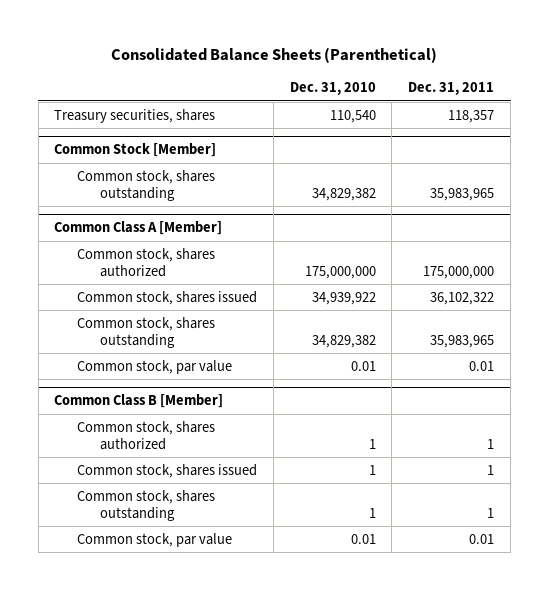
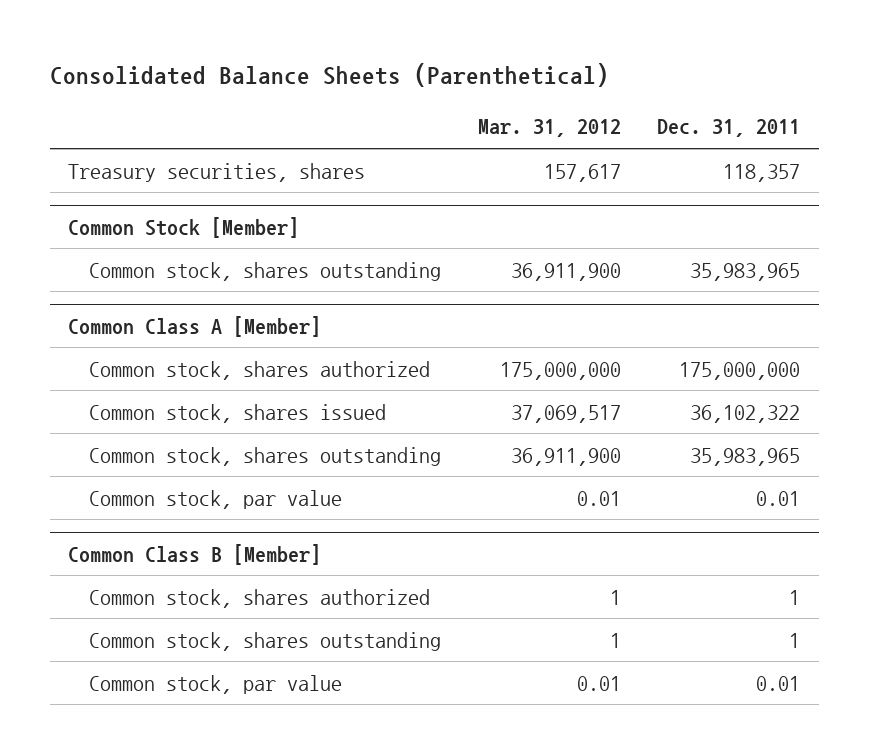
[289,82,376,96] Dec. 31, 2010 -> none
none -> [477,119,621,138] Mar. 31, 2012
[77,463,258,478] Common stock, shares issued -> none

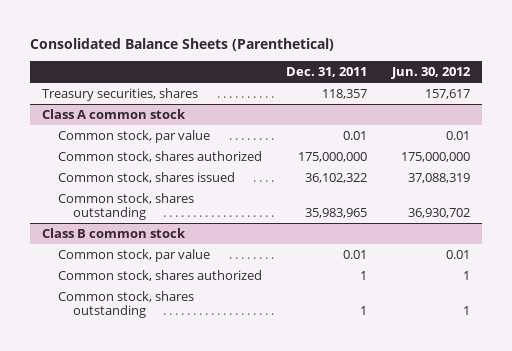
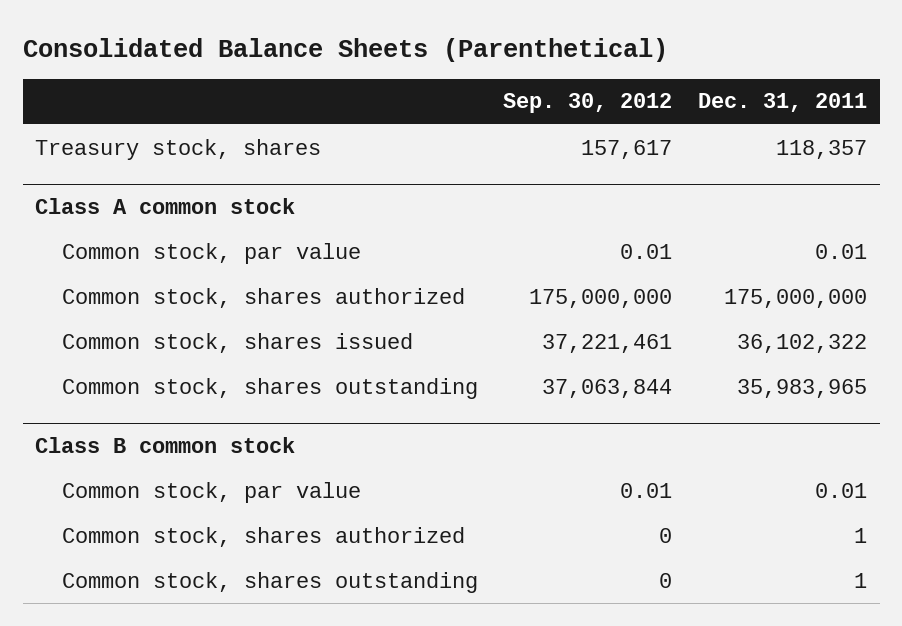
[390,67,471,80] Jun. 30, 2012 -> none
none -> [503,93,673,114] Sep. 30, 2012
[42,87,199,101] Treasury securities, shares -> [35,138,322,160] Treasury stock, shares

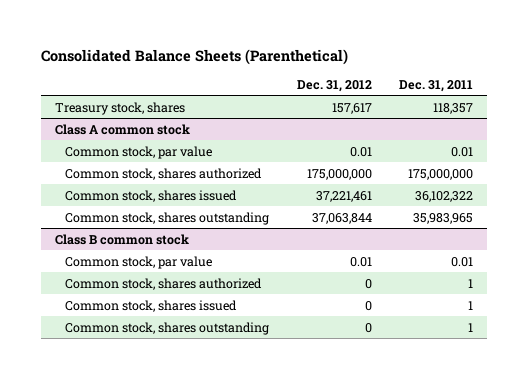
[503,93,673,114] Sep. 30, 2012 -> none
none -> [296,79,372,92] Dec. 31, 2012
none -> [65,299,238,312] Common stock, shares issued

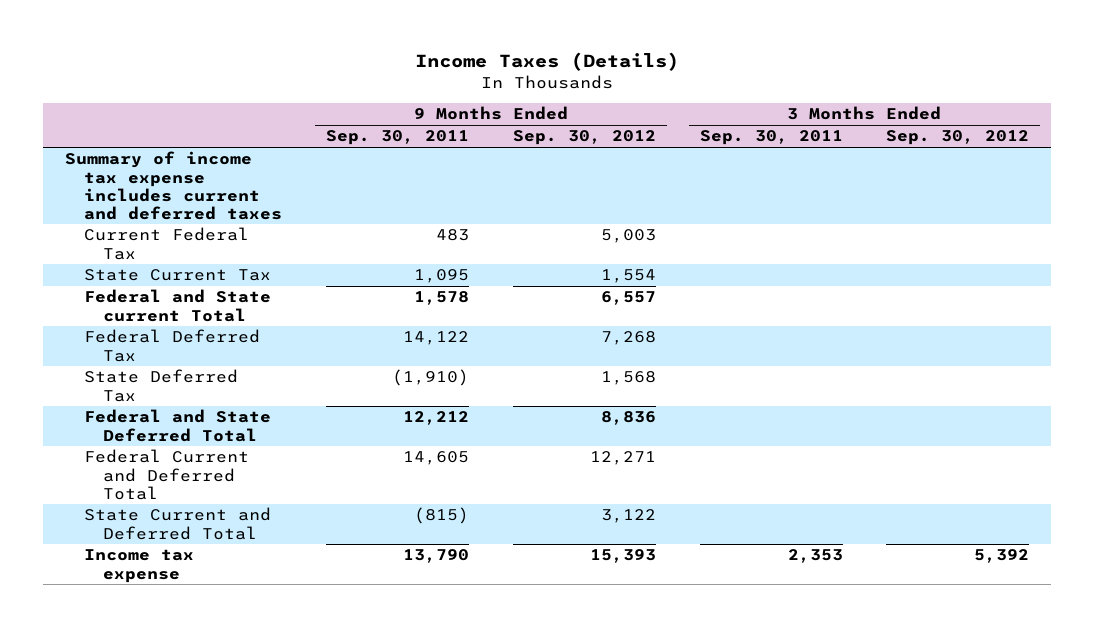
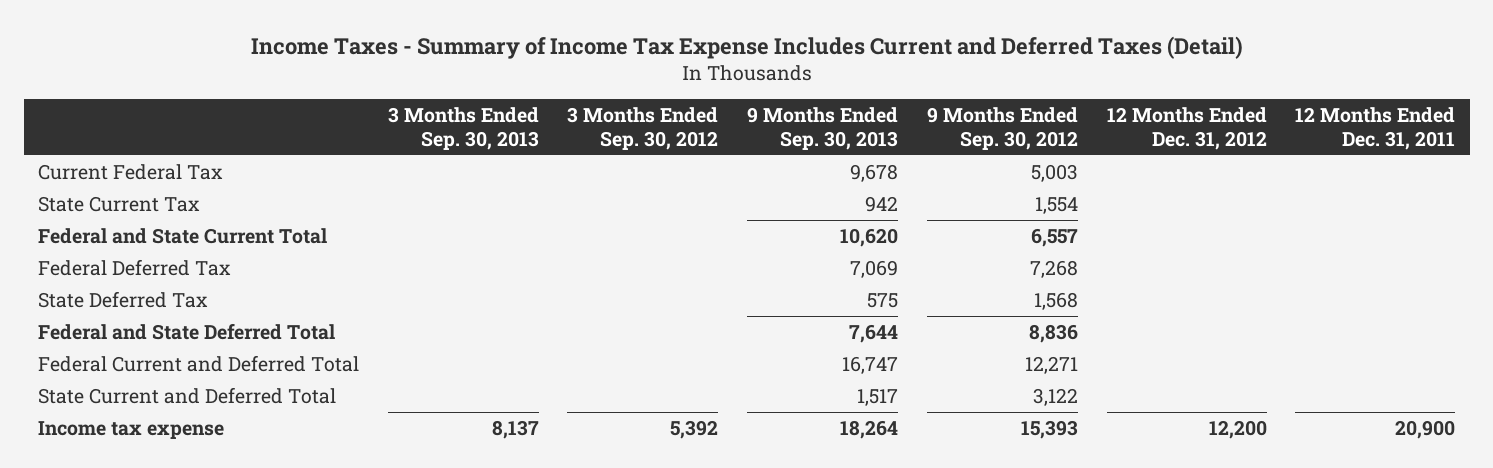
[415,52,680,72] Income Taxes (Details) -> [250,35,1243,59] Income Taxes - Summary of Income Tax Expense Includes Current and Deferred Taxes (Detail)
[326,130,470,146] Sep. 30, 2011 -> none
[699,130,843,146] Sep. 30, 2011 -> none
none -> [387,106,539,150] 3 Months Ended Sep. 30, 2013
none -> [747,106,899,150] 9 Months Ended Sep. 30, 2013
none -> [1106,106,1267,150] 12 Months Ended Dec. 31, 2012
none -> [1295,106,1456,150] 12 Months Ended Dec. 31, 2011
[65,151,283,220] Summary of income tax expense includes current and deferred taxes -> none
[84,289,272,322] Federal and State current Total -> [37,227,327,244] Federal and State Current Total

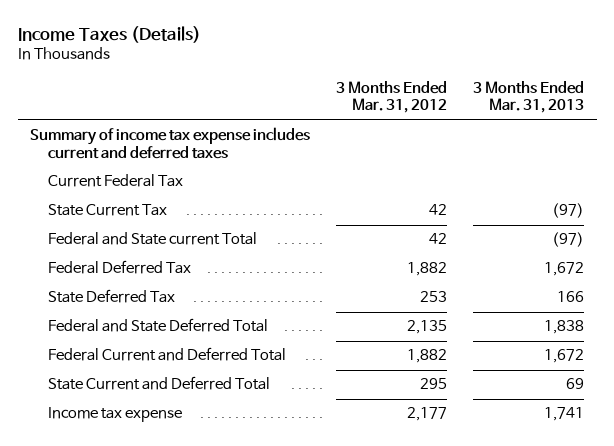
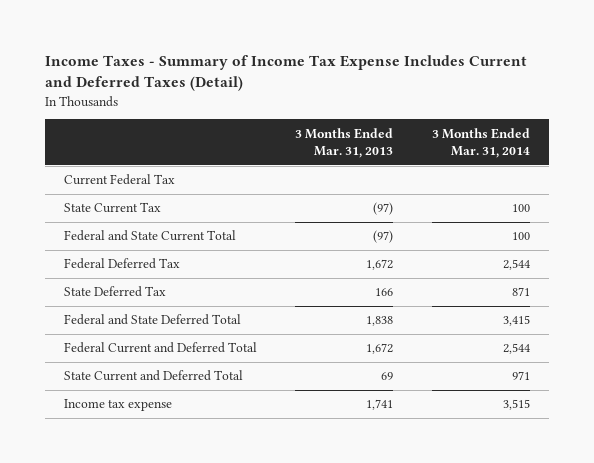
[17,25,201,43] Income Taxes (Details) -> [45,55,528,92] Income Taxes - Summary of Income Tax Expense Includes Current and Deferred Taxes (Detail)
[336,80,448,114] 3 Months Ended Mar. 31, 2012 -> none
none -> [431,127,530,159] 3 Months Ended Mar. 31, 2014
[30,127,311,160] Summary of income tax expense includes current and deferred taxes -> none
[47,232,257,246] Federal and State current Total -> [64,230,237,242] Federal and State Current Total

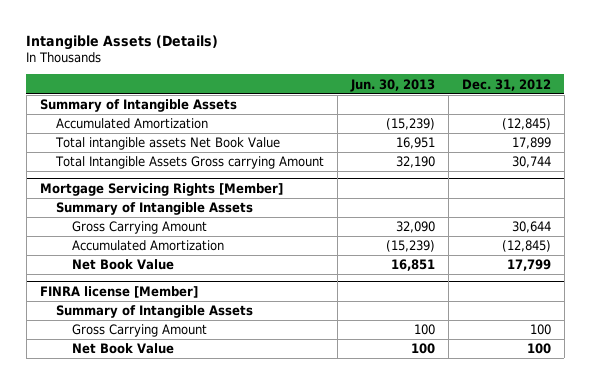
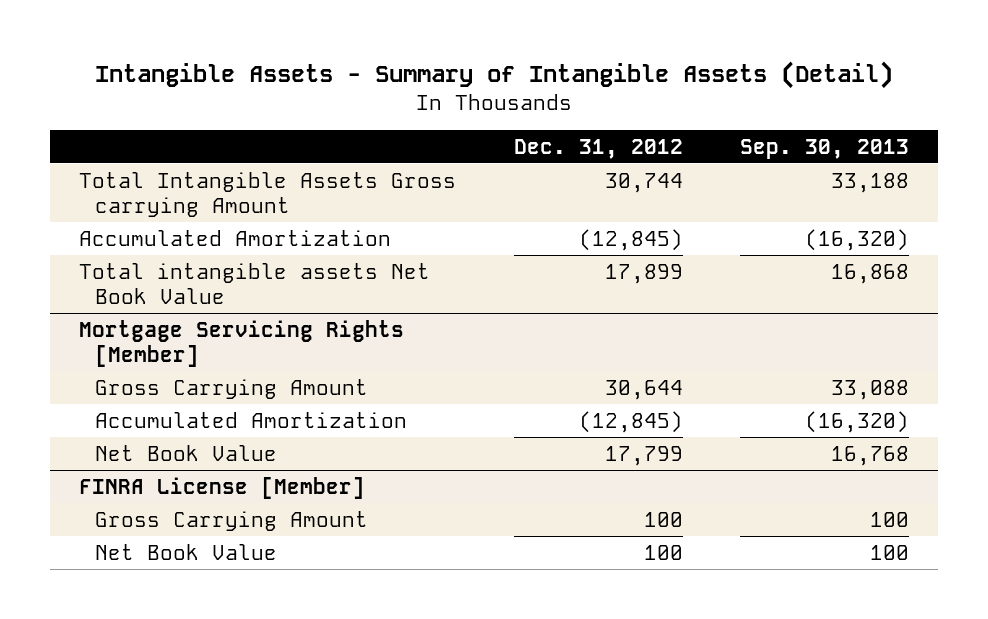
[26,34,219,50] Intangible Assets (Details) -> [95,60,894,89] Intangible Assets - Summary of Intangible Assets (Detail)
[349,78,435,92] Jun. 30, 2013 -> none
none -> [740,138,910,159] Sep. 30, 2013
[39,99,237,113] Summary of Intangible Assets -> none
[55,156,325,170] Total Intangible Assets Gross carrying Amount -> [78,171,456,217] Total Intangible Assets Gross carrying Amount
[56,202,254,216] Summary of Intangible Assets -> none
[56,305,254,319] Summary of Intangible Assets -> none
[39,286,198,299] FINRA license [Member] -> [78,476,365,499] FINRA License [Member]

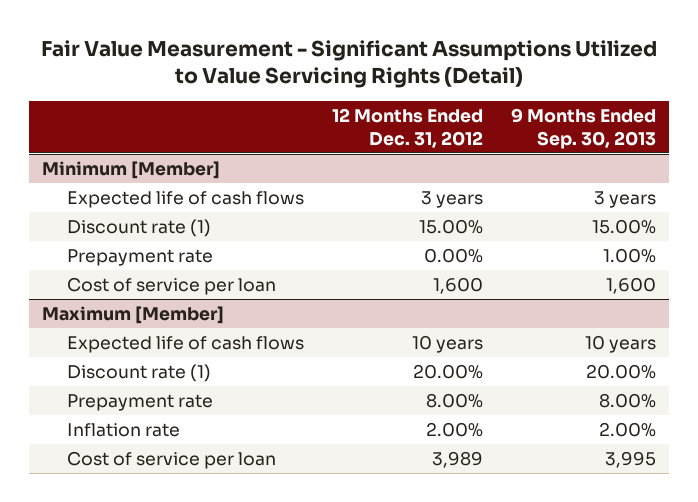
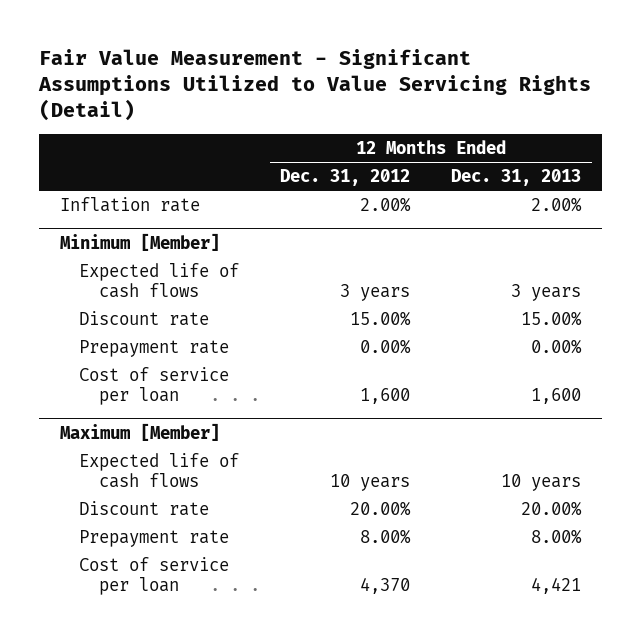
[510,108,656,149] 9 Months Ended Sep. 30, 2013 -> none
none -> [451,169,582,187] Dec. 31, 2013
none -> [59,196,200,212] Inflation rate
[67,219,212,238] Discount rate (1) -> [79,310,210,326] Discount rate
[67,364,212,383] Discount rate (1) -> [79,500,210,516] Discount rate
[67,423,181,438] Inflation rate -> none
[431,451,483,469] 3,989 -> [360,576,411,594] 4,370

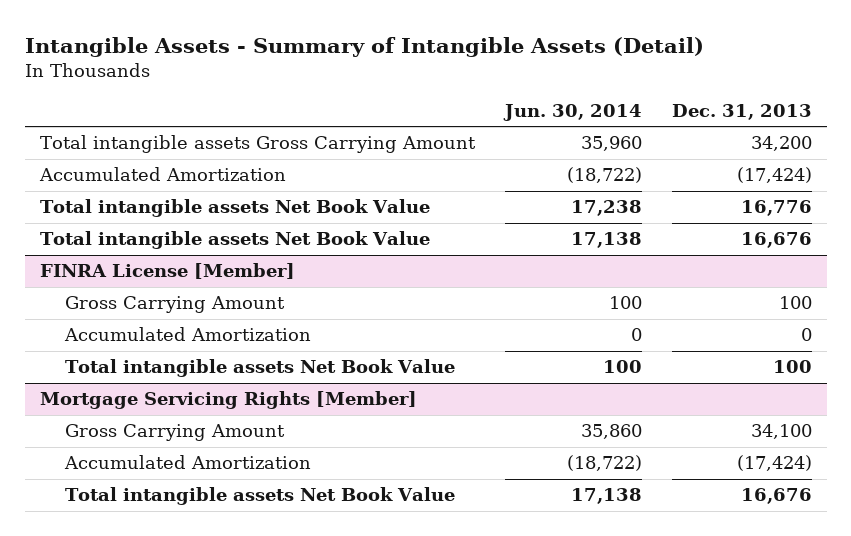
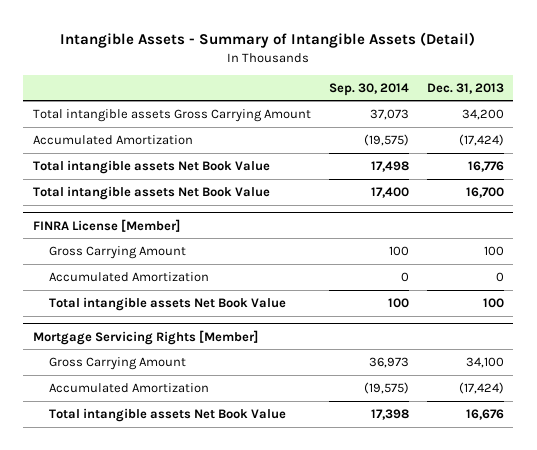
[502,104,642,122] Jun. 30, 2014 -> none
none -> [328,82,409,96] Sep. 30, 2014
[740,232,812,249] 16,676 -> [466,186,505,198] 16,700

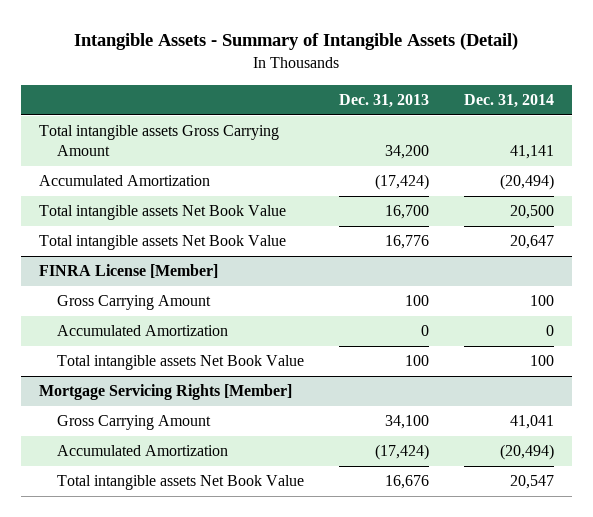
[328,82,409,96] Sep. 30, 2014 -> none
none -> [463,94,554,109] Dec. 31, 2014
[32,159,270,174] Total intangible assets Net Book Value -> [38,235,286,251] Total intangible assets Net Book Value

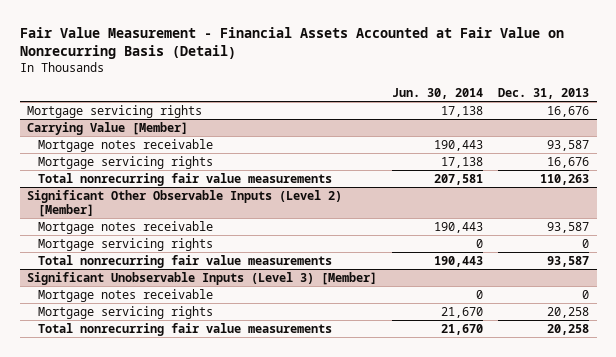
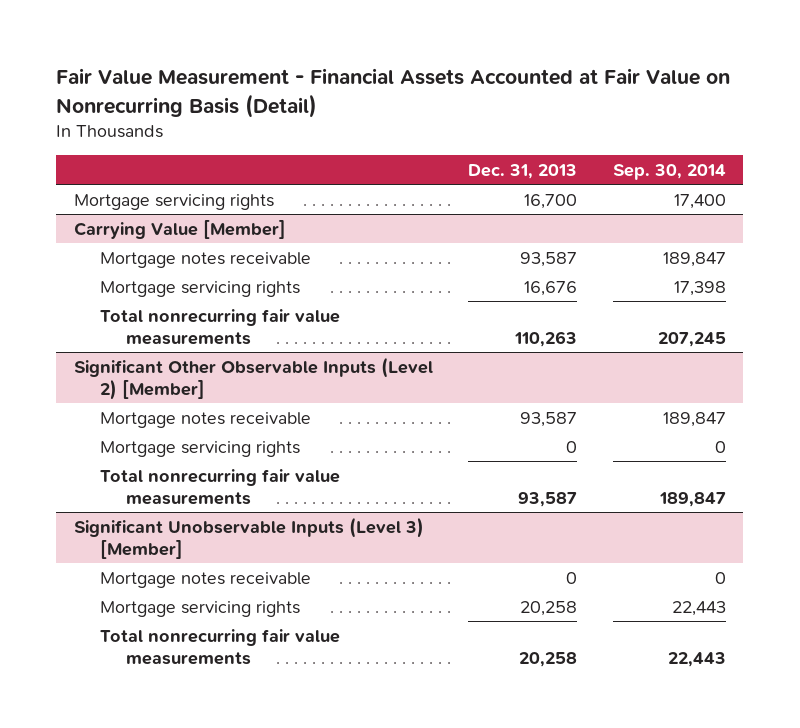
[392,87,484,99] Jun. 30, 2014 -> none
none -> [612,163,726,180] Sep. 30, 2014
[547,105,590,117] 16,676 -> [524,193,578,209] 16,700

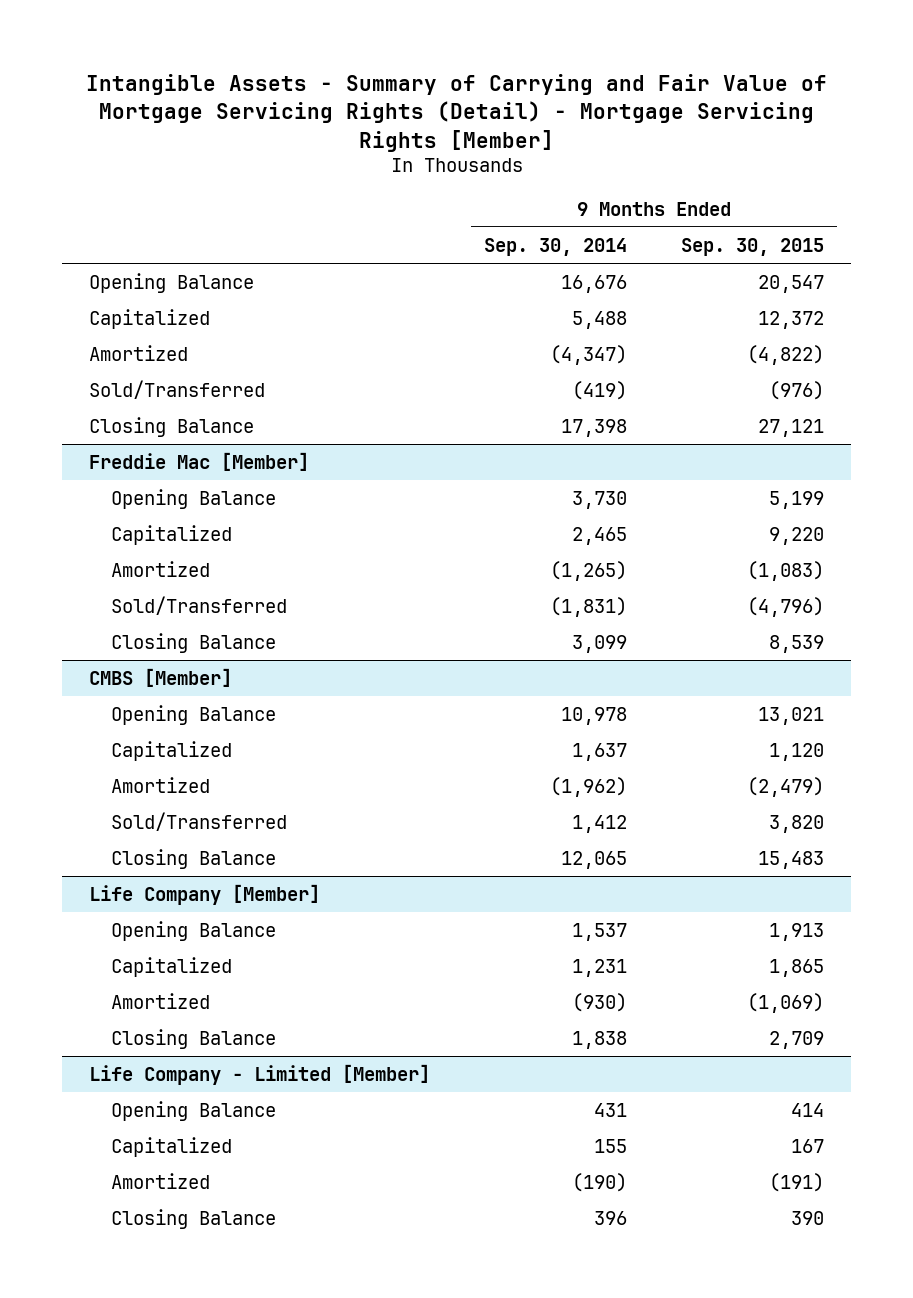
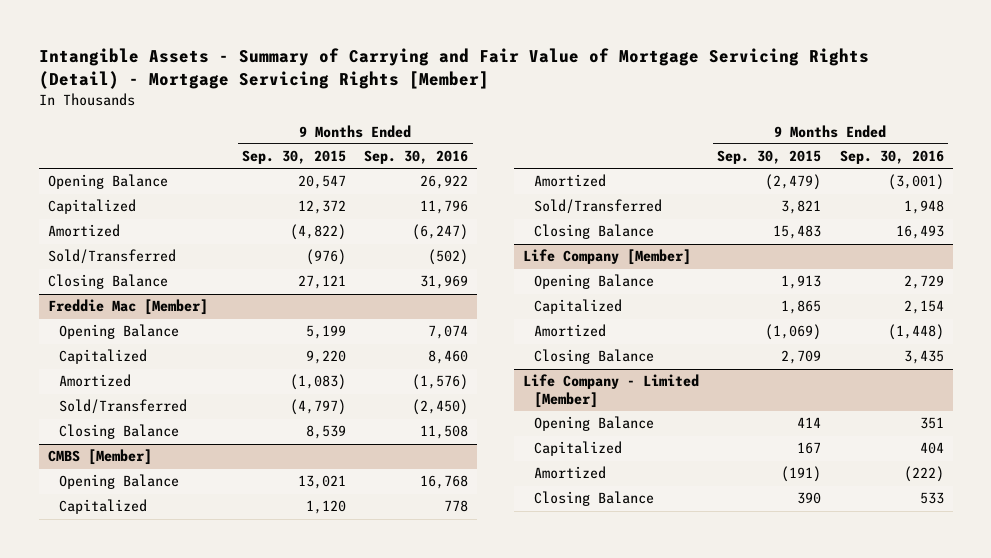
[484,237,628,256] Sep. 30, 2014 -> none
none -> [364,150,469,165] Sep. 30, 2016
[746,596,824,617] (4,796) -> [290,399,347,416] (4,797)
[768,814,824,833] 3,820 -> [781,200,822,215] 3,821

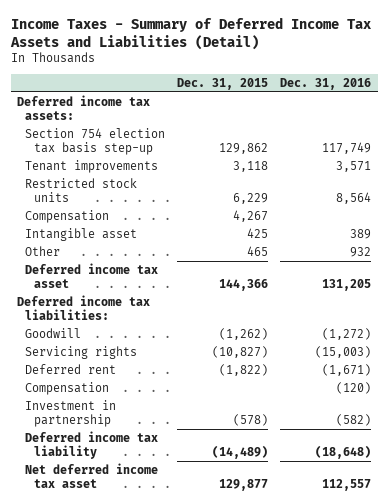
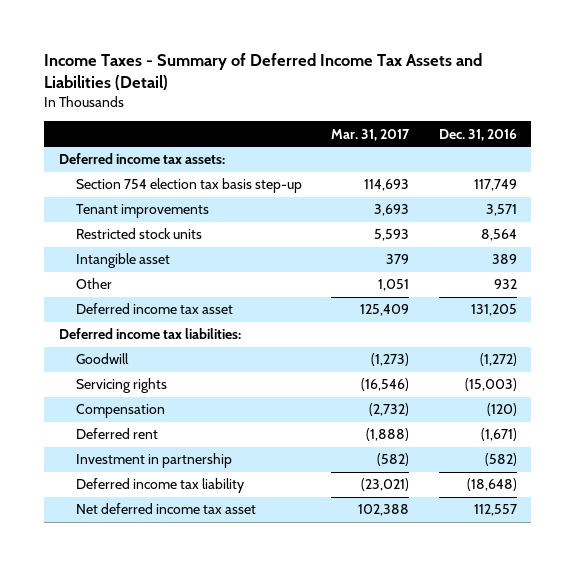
[177,77,269,90] Dec. 31, 2015 -> none
none -> [331,128,411,141] Mar. 31, 2017
[25,209,110,223] Compensation -> none
[25,363,117,374] Deferred rent -> [76,428,159,440] Deferred rent

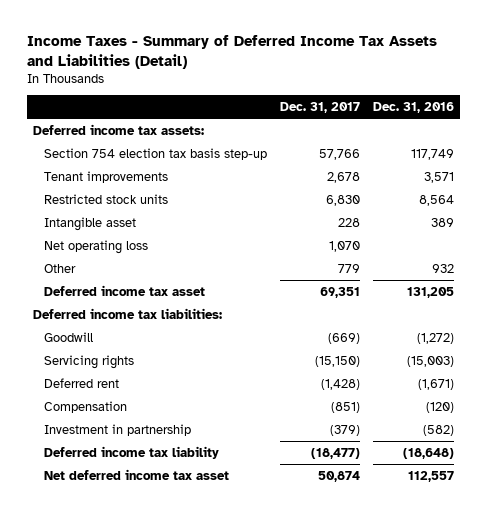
[331,128,411,141] Mar. 31, 2017 -> none
none -> [279,102,360,114] Dec. 31, 2017
none -> [43,239,148,254] Net operating loss
[76,404,166,419] Compensation -> [43,400,127,413] Compensation

